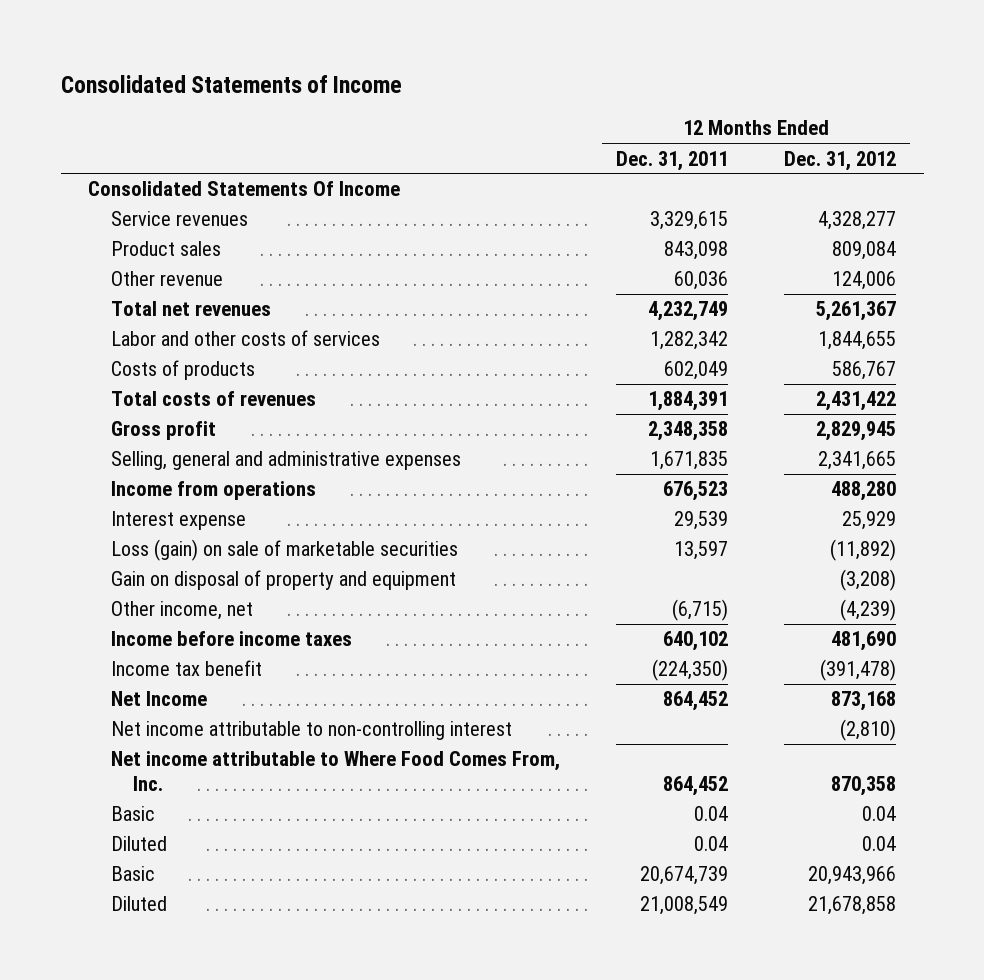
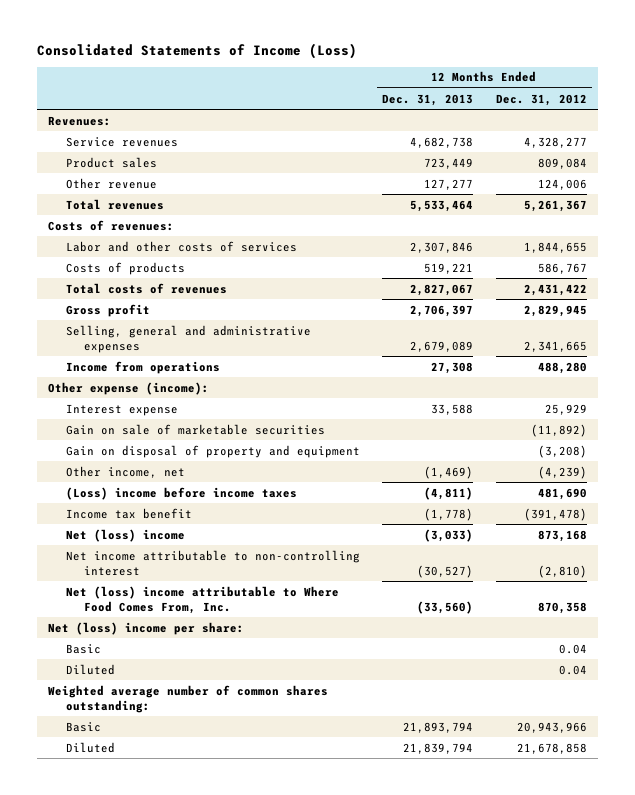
[60,74,402,93] Consolidated Statements of Income -> [37,43,358,60] Consolidated Statements of Income (Loss)
[615,150,728,171] Dec. 31, 2011 -> none
none -> [382,93,474,106] Dec. 31, 2013
[88,181,401,197] Consolidated Statements Of Income -> none
none -> [48,115,112,126] Revenues:
[110,301,271,317] Total net revenues -> [66,198,165,210] Total revenues
none -> [48,219,175,231] Costs of revenues:
none -> [48,381,210,395] Other expense (income):
[110,539,458,562] Loss (gain) on sale of marketable securities -> [66,423,326,435] Gain on sale of marketable securities
[110,631,352,647] Income before income taxes -> [66,486,298,500] (Loss) income before income taxes
[110,691,207,707] Net Income -> [66,528,186,542] Net (loss) income
[110,751,560,792] Net income attributable to Where Food Comes From, Inc. -> [66,585,340,614] Net (loss) income attributable to Where Food Comes From, Inc.
none -> [48,621,245,635] Net (loss) income per share:
none -> [48,684,329,713] Weighted average number of common shares outstanding:

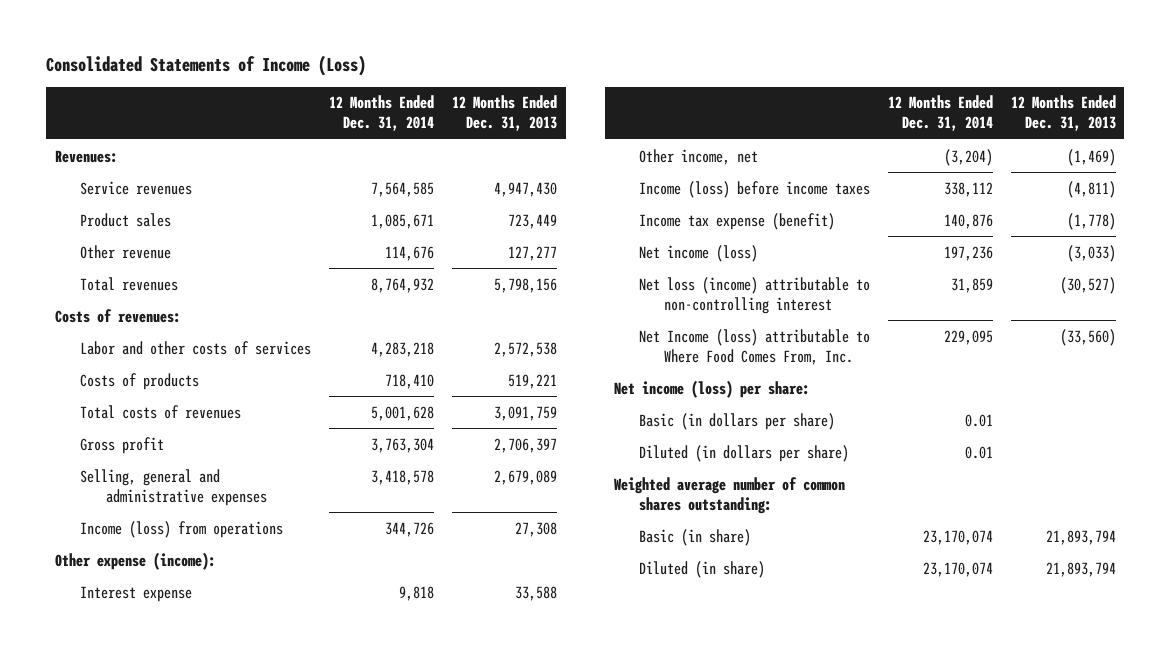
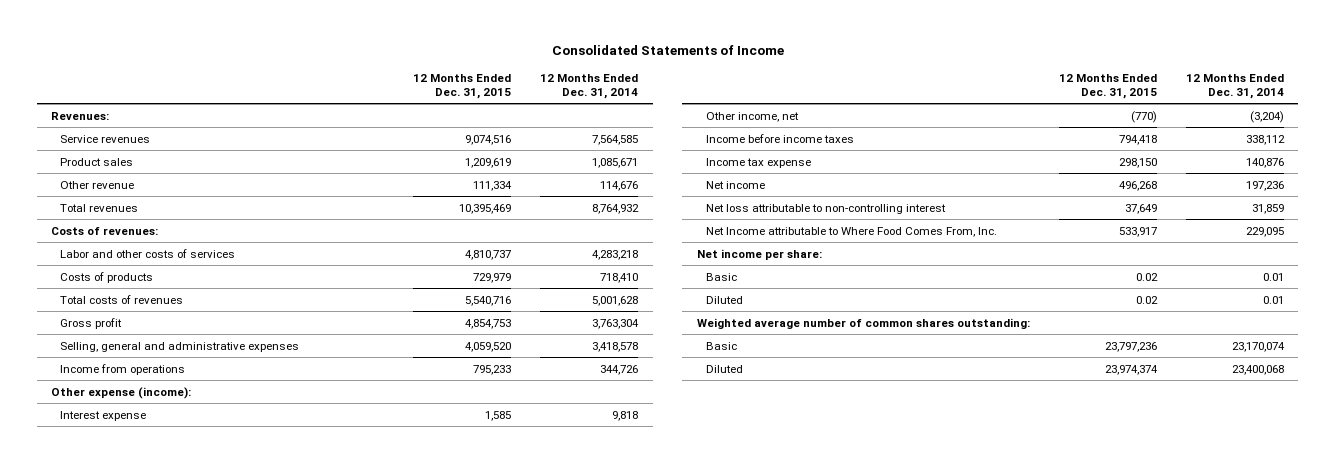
[46,55,367,77] Consolidated Statements of Income (Loss) -> [551,44,784,55] Consolidated Statements of Income
[451,95,557,132] 12 Months Ended Dec. 31, 2013 -> none
none -> [413,74,512,99] 12 Months Ended Dec. 31, 2015
[80,520,284,538] Income (loss) from operations -> [60,363,186,375] Income from operations
[639,180,871,198] Income (loss) before income taxes -> [705,133,854,143] Income before income taxes
[639,212,836,230] Income tax expense (benefit) -> [705,157,811,168] Income tax expense
[639,244,759,262] Net income (loss) -> [705,180,765,189] Net income
[639,276,871,314] Net loss (income) attributable to non-controlling interest -> [705,203,946,214] Net loss attributable to non-controlling interest
[639,328,871,365] Net Income (loss) attributable to Where Food Comes From, Inc. -> [705,226,997,237] Net Income attributable to Where Food Comes From, Inc.
[614,379,811,398] Net income (loss) per share: -> [696,248,822,260] Net income per share:
[639,412,836,430] Basic (in dollars per share) -> [705,272,737,281] Basic
[639,444,850,462] Diluted (in dollars per share) -> [705,295,743,304] Diluted
[639,528,752,546] Basic (in share) -> [705,341,737,350] Basic
[639,560,766,578] Diluted (in share) -> [705,364,743,373] Diluted
[922,561,993,577] 23,170,074 -> [1231,364,1284,375] 23,400,068

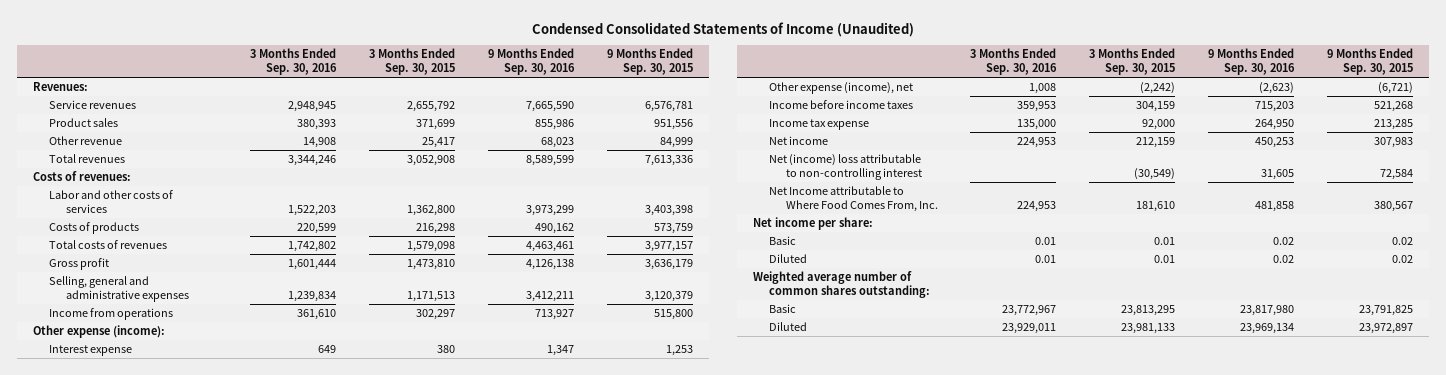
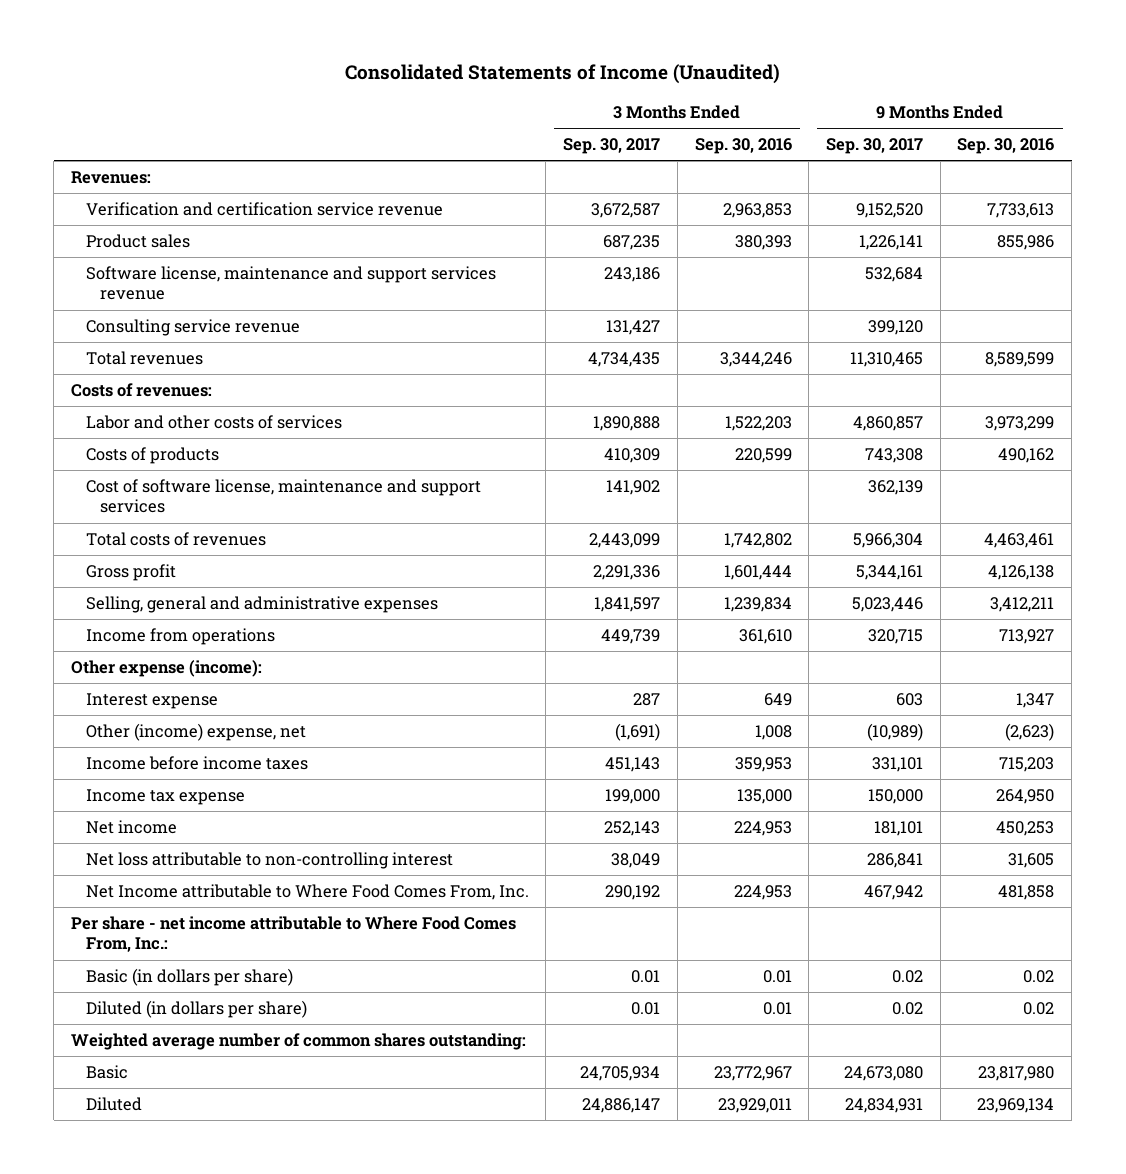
[531,22,914,38] Condensed Consolidated Statements of Income (Unaudited) -> [344,64,780,85] Consolidated Statements of Income (Unaudited)
[369,48,456,76] 3 Months Ended Sep. 30, 2015 -> none
[606,48,693,76] 9 Months Ended Sep. 30, 2015 -> none
none -> [563,138,661,155] Sep. 30, 2017
none -> [825,138,923,155] Sep. 30, 2017
[49,100,137,110] Service revenues -> none
none -> [85,202,443,217] Verification and certification service revenue
[49,136,123,146] Other revenue -> none
none -> [85,266,496,301] Software license, maintenance and support services revenue
none -> [85,319,300,337] Consulting service revenue
none -> [85,479,481,514] Cost of software license, maintenance and support services
[769,82,914,95] Other expense (income), net -> [85,723,306,742] Other (income) expense, net
[769,154,922,181] Net (income) loss attributable to non-controlling interest -> [85,852,453,870] Net loss attributable to non-controlling interest
[753,217,874,231] Net income per share: -> none
none -> [71,916,517,953] Per share - net income attributable to Where Food Comes From, Inc.:
[769,236,797,246] Basic -> [85,968,293,987] Basic (in dollars per share)
[769,254,808,264] Diluted -> [85,1000,307,1019] Diluted (in dollars per share)

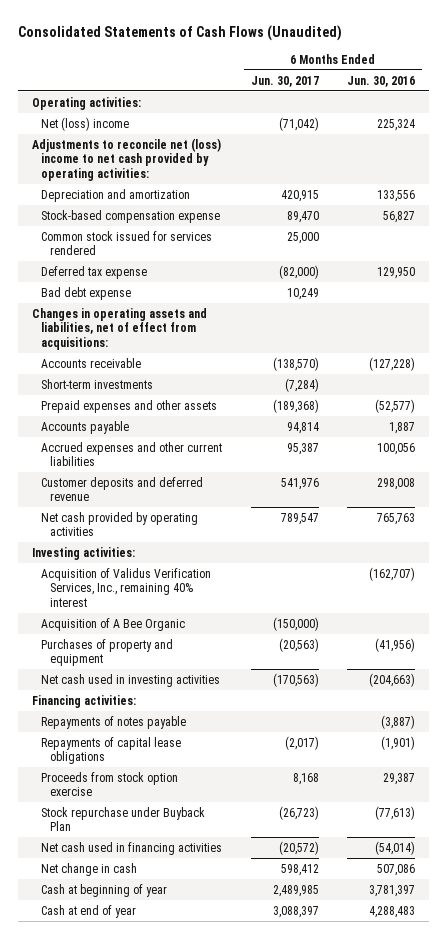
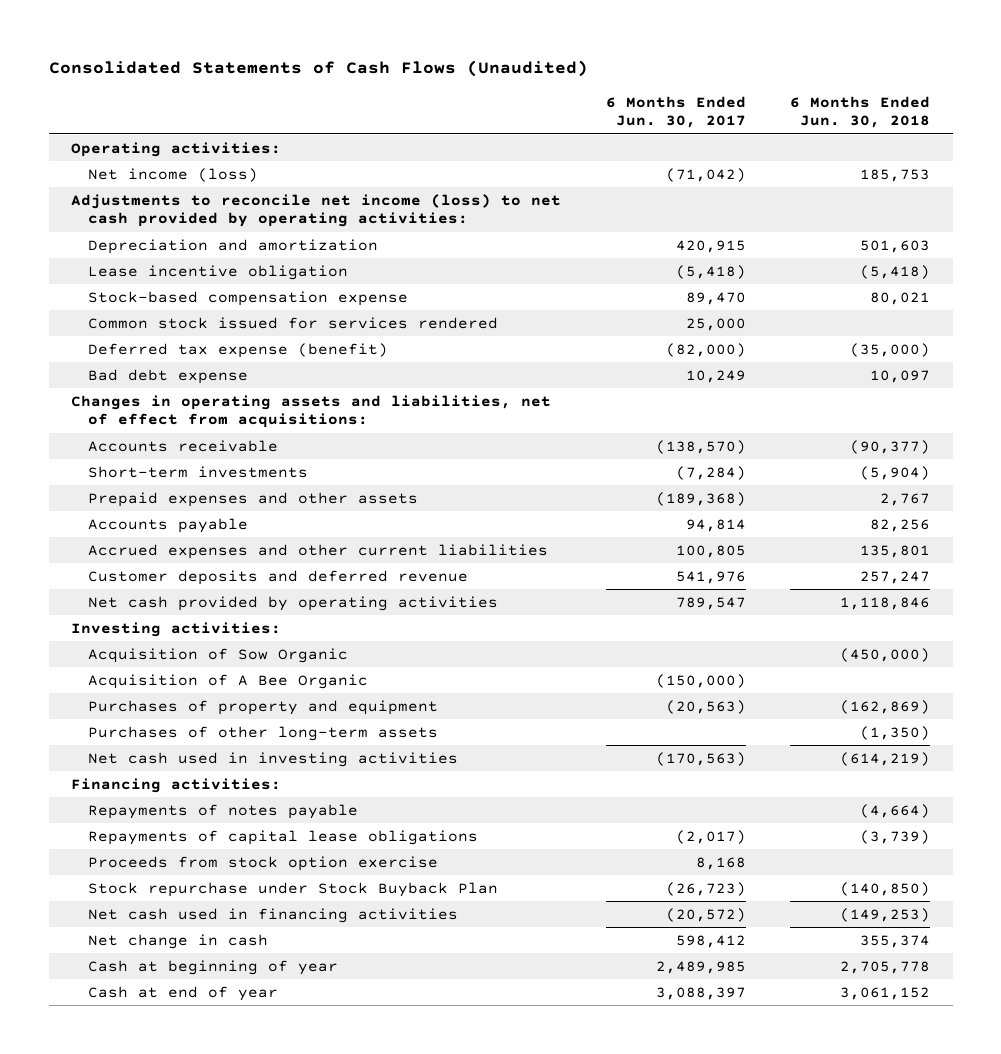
[347,75,416,87] Jun. 30, 2016 -> none
none -> [790,95,931,129] 6 Months Ended Jun. 30, 2018
[41,116,130,131] Net (loss) income -> [88,167,259,182] Net income (loss)
[32,137,222,181] Adjustments to reconcile net (loss) income to net cash provided by operating activities: -> [71,193,562,228] Adjustments to reconcile net income (loss) to net cash provided by operating activities:
none -> [88,264,349,280] Lease incentive obligation
[41,265,148,279] Deferred tax expense -> [88,342,389,358] Deferred tax expense (benefit)
[286,442,319,455] 95,387 -> [675,544,746,558] 100,805
[41,567,212,607] Acquisition of Validus Verification Services, Inc., remaining 40% interest -> none
none -> [88,647,349,663] Acquisition of Sow Organic
none -> [88,725,439,741] Purchases of other long-term assets
[41,806,206,832] Stock repurchase under Buyback Plan -> [88,881,499,897] Stock repurchase under Stock Buyback Plan

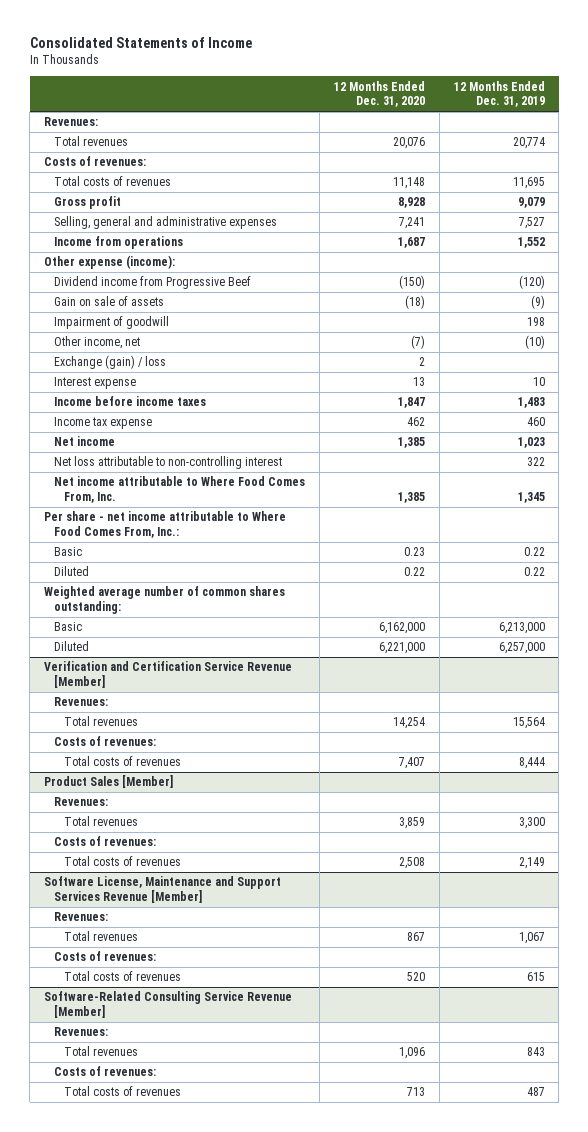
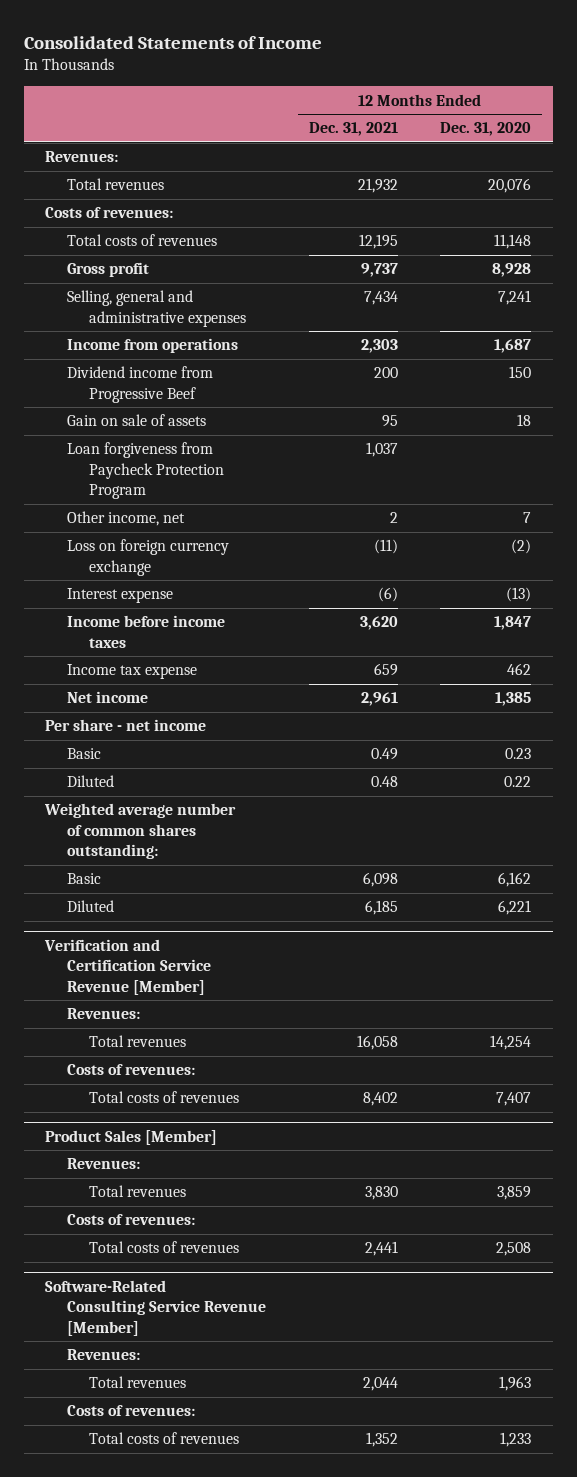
[453,80,545,108] 12 Months Ended Dec. 31, 2019 -> none
none -> [308,122,398,137] Dec. 31, 2021
[43,255,175,270] Other expense (income): -> none
[54,316,170,330] Impairment of goodwill -> none
[398,275,425,290] (150) -> [509,366,532,379] 150
[404,295,425,310] (18) -> [517,414,532,427] 18
none -> [67,442,224,500] Loan forgiveness from Paycheck Protection Program
[410,335,425,350] (7) -> [523,512,532,524] 7
[54,355,167,370] Exchange (gain) / loss -> [67,539,230,576] Loss on foreign currency exchange
[418,357,425,367] 2 -> [511,539,532,555] (2)
[412,377,425,387] 13 -> [506,587,532,603] (13)
[54,456,283,470] Net loss attributable to non-controlling interest -> none
[54,476,306,503] Net income attributable to Where Food Comes From, Inc. -> none
[43,511,286,538] Per share - net income attributable to Where Food Comes From, Inc.: -> [45,719,207,732] Per share - net income
[378,622,425,635] 6,162,000 -> [498,872,532,888] 6,162
[378,642,425,655] 6,221,000 -> [498,900,532,916] 6,221
[43,876,281,903] Software License, Maintenance and Support Services Revenue [Member] -> none
[54,912,109,922] Revenues: -> none
[64,931,139,942] Total revenues -> none
[54,951,157,962] Costs of revenues: -> none
[64,971,182,982] Total costs of revenues -> none
[398,1047,425,1060] 1,096 -> [499,1376,532,1392] 1,963
[406,1087,425,1097] 713 -> [500,1432,532,1448] 1,233

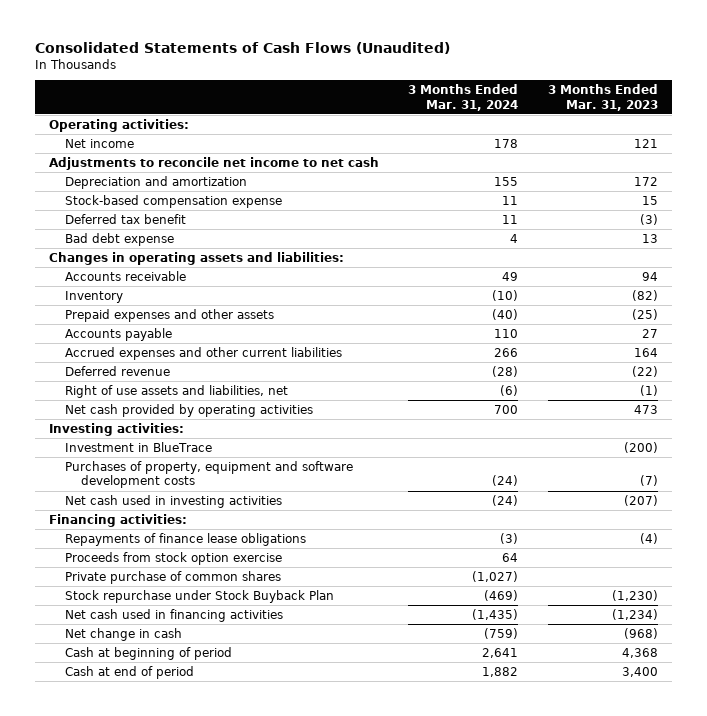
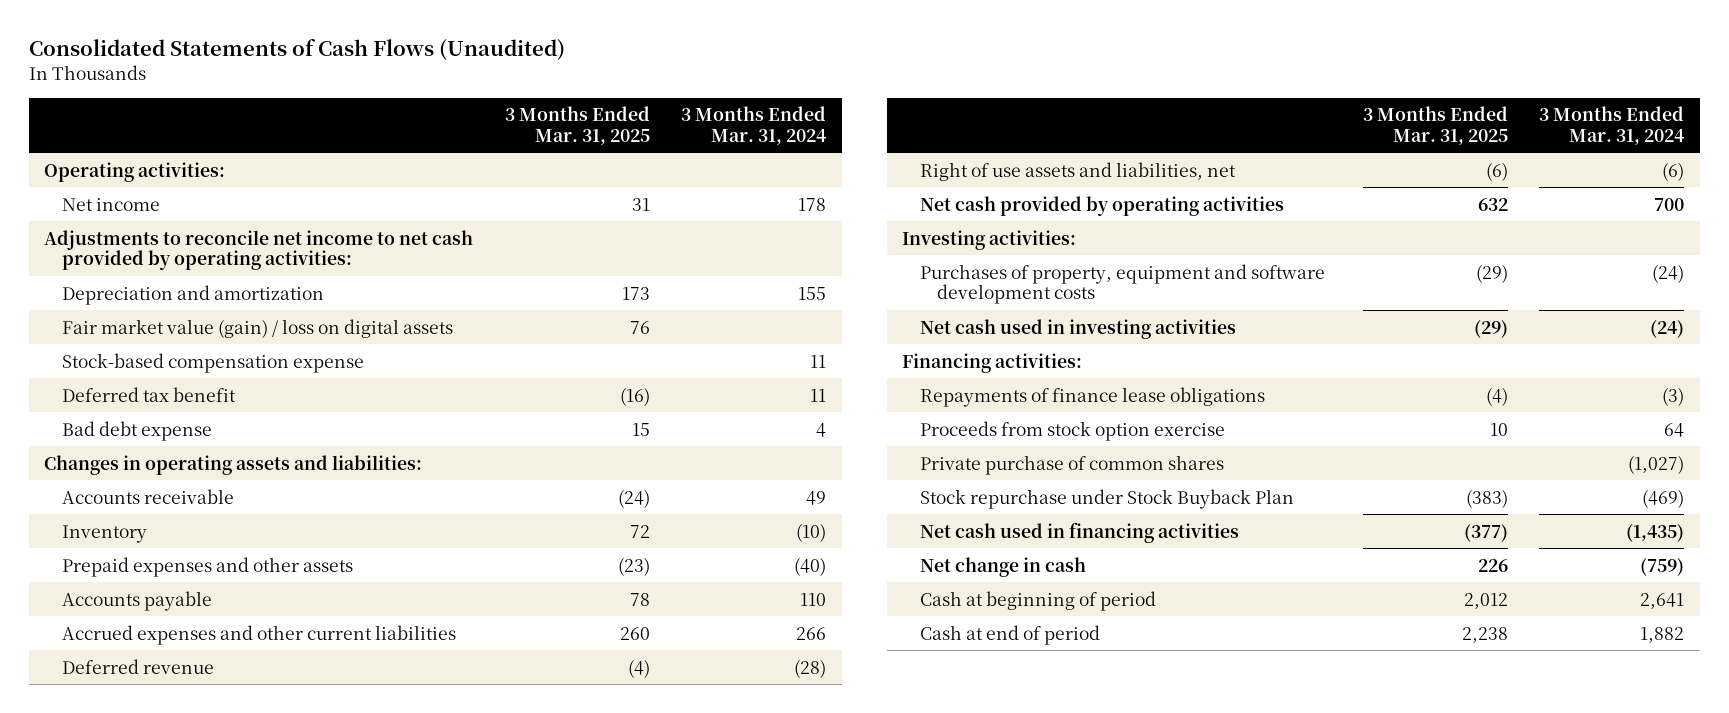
[547,84,658,111] 3 Months Ended Mar. 31, 2023 -> none
none -> [504,106,650,145] 3 Months Ended Mar. 31, 2025
[49,156,380,170] Adjustments to reconcile net income to net cash -> [44,229,474,271] Adjustments to reconcile net income to net cash provided by operating activities:
none -> [61,318,453,338] Fair market value (gain) / loss on digital assets
[65,441,213,452] Investment in BlueTrace -> none

